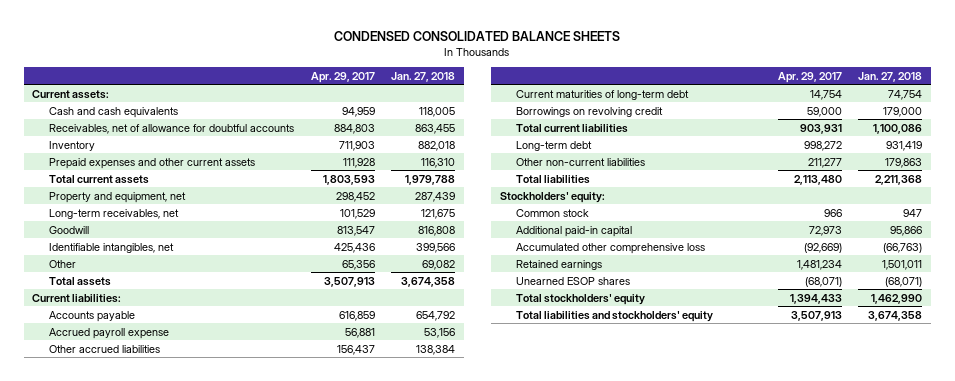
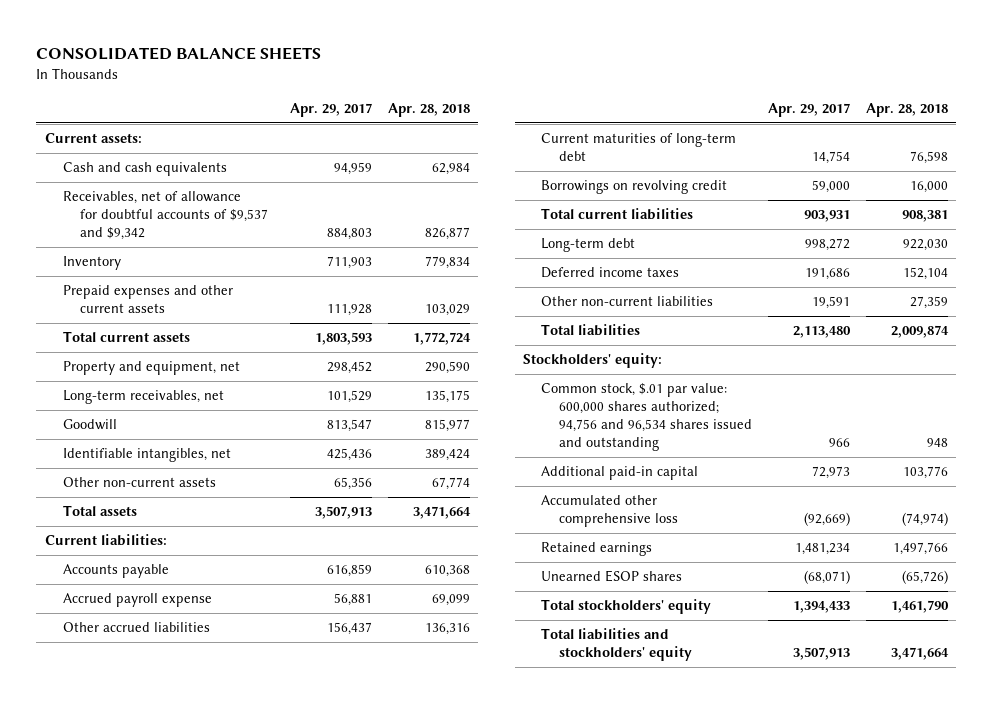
[334,31,621,42] CONDENSED CONSOLIDATED BALANCE SHEETS -> [36,47,322,61] CONSOLIDATED BALANCE SHEETS
[391,71,456,82] Jan. 27, 2018 -> none
none -> [387,103,470,118] Apr. 28, 2018
[48,123,294,134] Receivables, net of allowance for doubtful accounts -> [62,191,269,241] Receivables, net of allowance for doubtful accounts of $9,537 and $9,342
[48,259,76,268] Other -> [62,477,216,488] Other non-current assets
none -> [540,267,679,279] Deferred income taxes
[807,157,842,168] 211,277 -> [811,296,850,310] 19,591
[516,208,590,217] Common stock -> [540,383,752,452] Common stock, $.01 par value: 600,000 shares authorized; 94,756 and 96,534 shares issued and outstanding

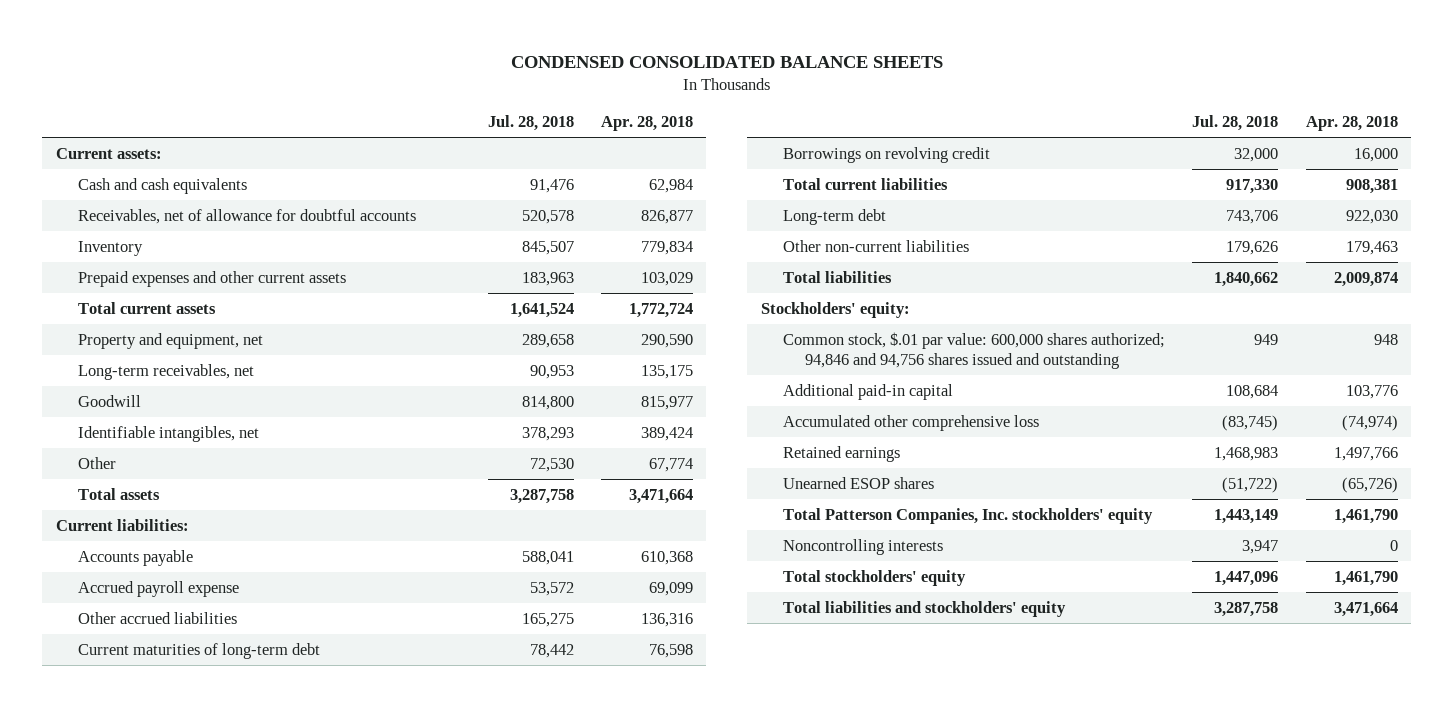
[36,47,322,61] CONSOLIDATED BALANCE SHEETS -> [510,55,943,68] CONDENSED CONSOLIDATED BALANCE SHEETS
[289,103,372,118] Apr. 29, 2017 -> none
none -> [487,114,574,131] Jul. 28, 2018
[62,191,269,241] Receivables, net of allowance for doubtful accounts of $9,537 and $9,342 -> [78,208,417,224] Receivables, net of allowance for doubtful accounts
[62,477,216,488] Other non-current assets -> [78,456,117,469] Other
[540,267,679,279] Deferred income taxes -> none
[910,296,949,310] 27,359 -> [1345,240,1398,255] 179,463
[540,383,752,452] Common stock, $.01 par value: 600,000 shares authorized; 94,756 and 96,534 shares issued and outstanding -> [783,331,1166,370] Common stock, $.01 par value: 600,000 shares authorized; 94,846 and 94,756 shares issued and outstanding
none -> [783,507,1154,524] Total Patterson Companies, Inc. stockholders' equity
none -> [783,538,944,555] Noncontrolling interests

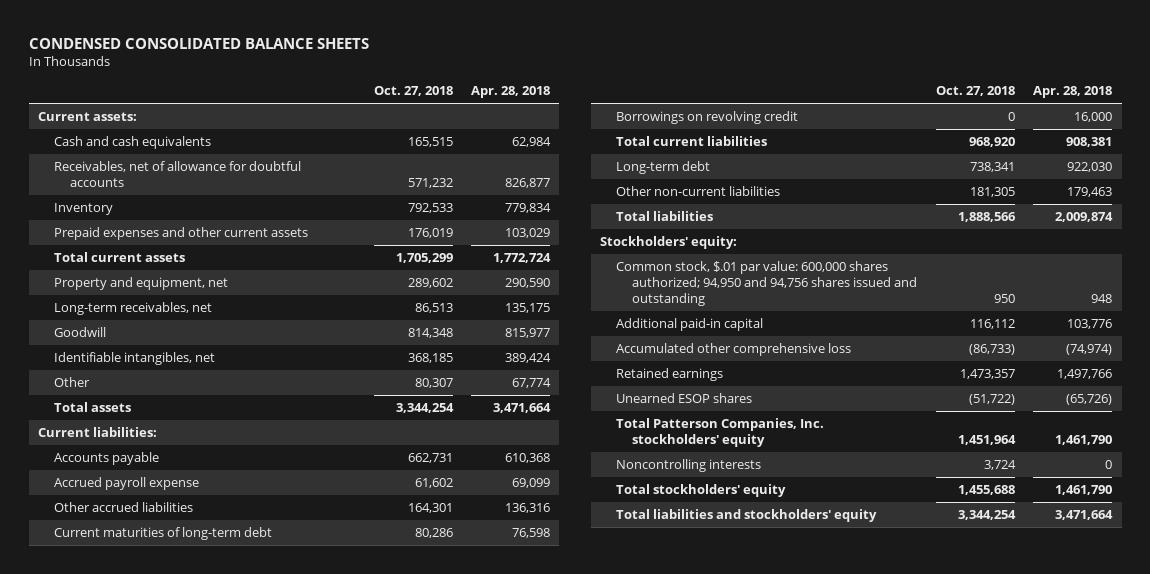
[487,114,574,131] Jul. 28, 2018 -> none
none -> [373,86,453,97] Oct. 27, 2018
[783,331,1166,370] Common stock, $.01 par value: 600,000 shares authorized; 94,846 and 94,756 shares issued and outstanding -> [616,260,918,307] Common stock, $.01 par value: 600,000 shares authorized; 94,950 and 94,756 shares issued and outstanding

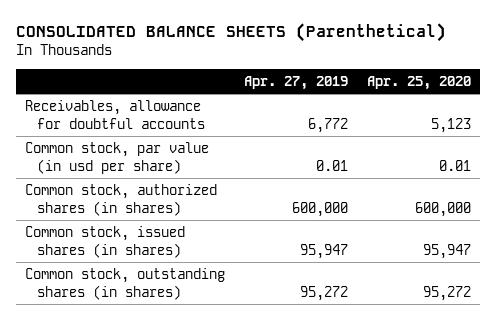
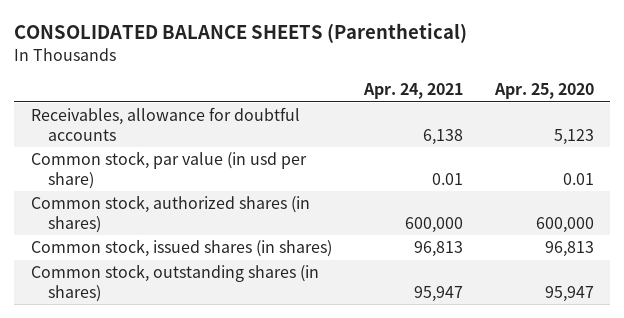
[243,75,348,90] Apr. 27, 2019 -> none
none -> [362,83,463,100] Apr. 24, 2021
[422,243,471,259] 95,947 -> [544,241,594,258] 96,813
[422,285,471,301] 95,272 -> [544,285,594,302] 95,947

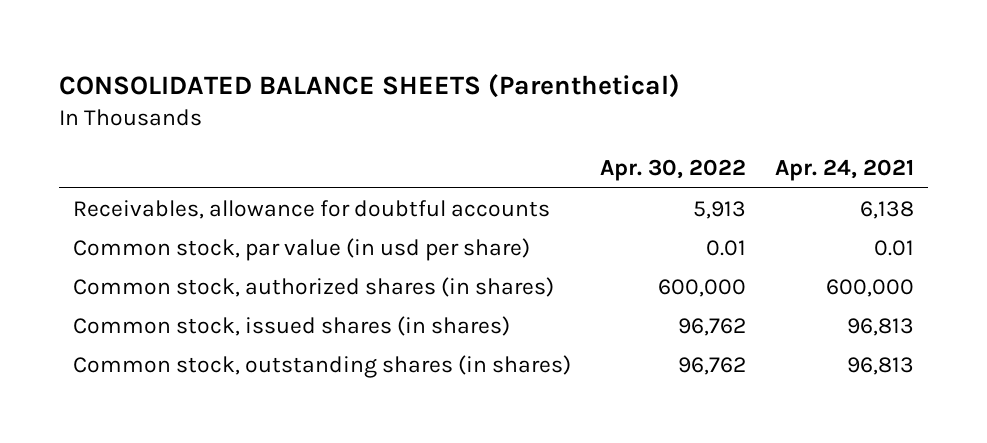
[493,83,594,100] Apr. 25, 2020 -> none
none -> [599,159,746,182] Apr. 30, 2022
[413,285,463,302] 95,947 -> [846,356,914,375] 96,813

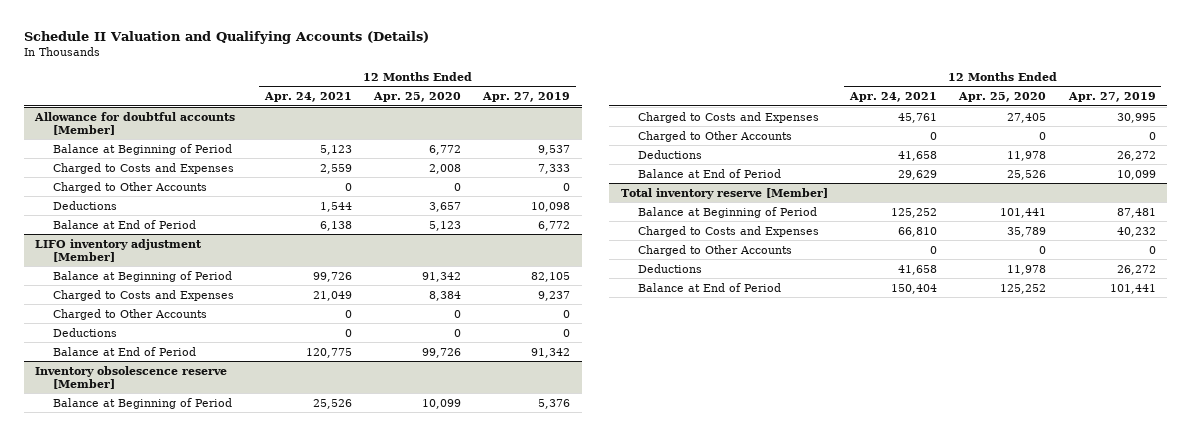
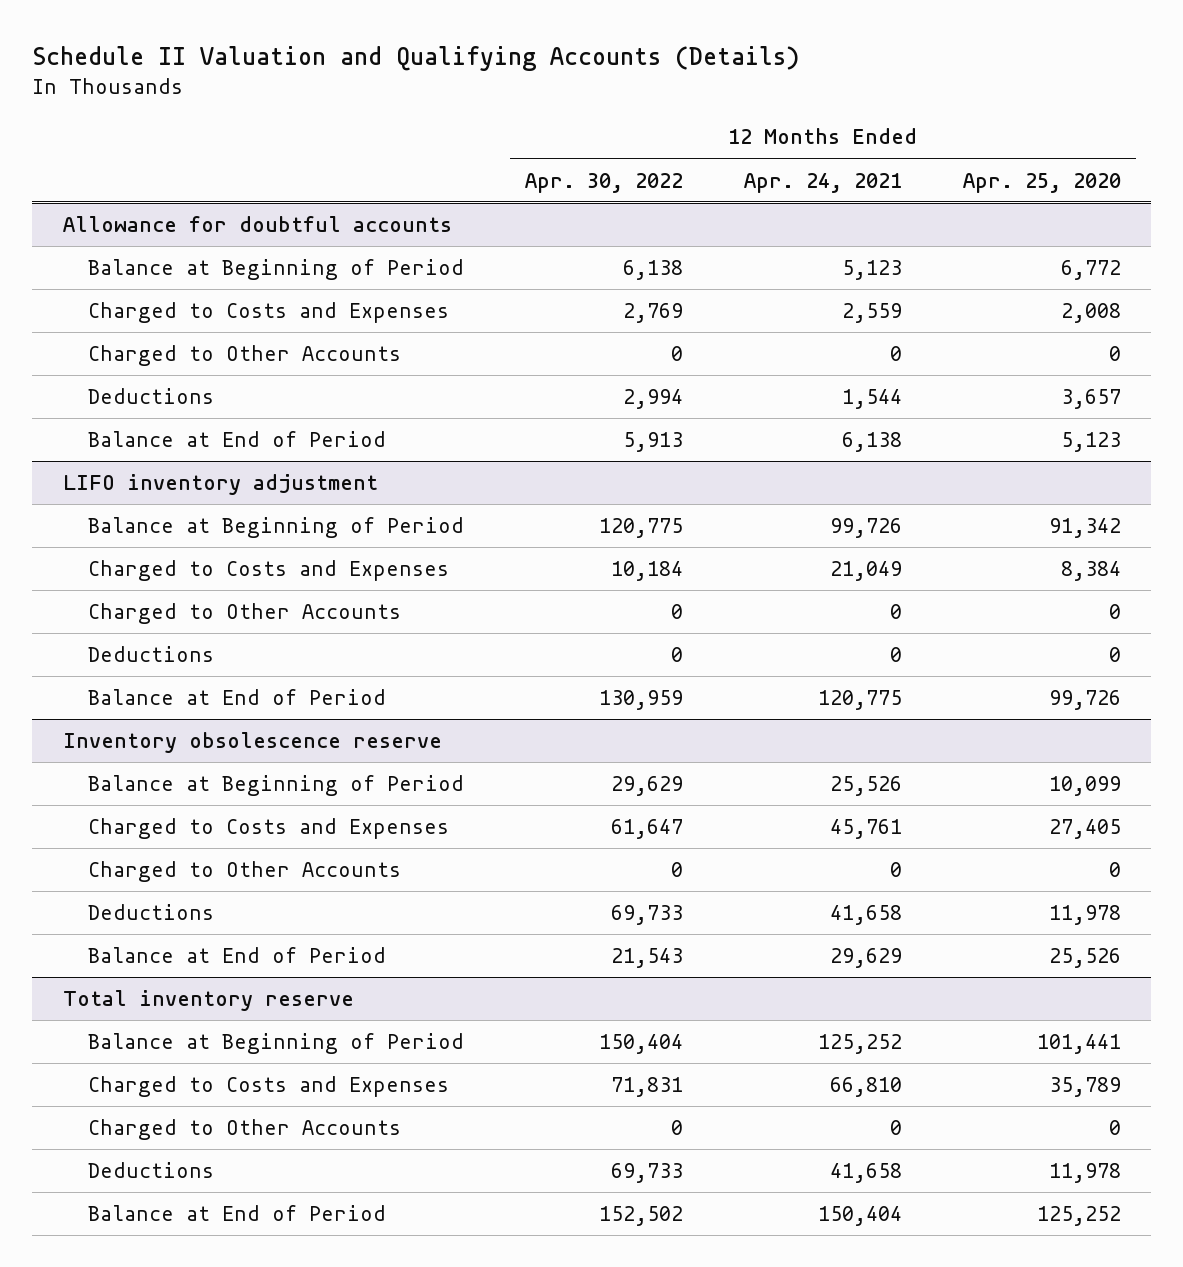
[482,92,571,103] Apr. 27, 2019 -> none
none -> [524,172,683,193] Apr. 30, 2022
[34,111,236,135] Allowance for doubtful accounts [Member] -> [62,215,452,232] Allowance for doubtful accounts
[35,238,203,262] LIFO inventory adjustment [Member] -> [62,473,378,495] LIFO inventory adjustment
[35,365,228,389] Inventory obsolescence reserve [Member] -> [62,731,442,753] Inventory obsolescence reserve
[620,187,828,199] Total inventory reserve [Member] -> [62,989,354,1011] Total inventory reserve

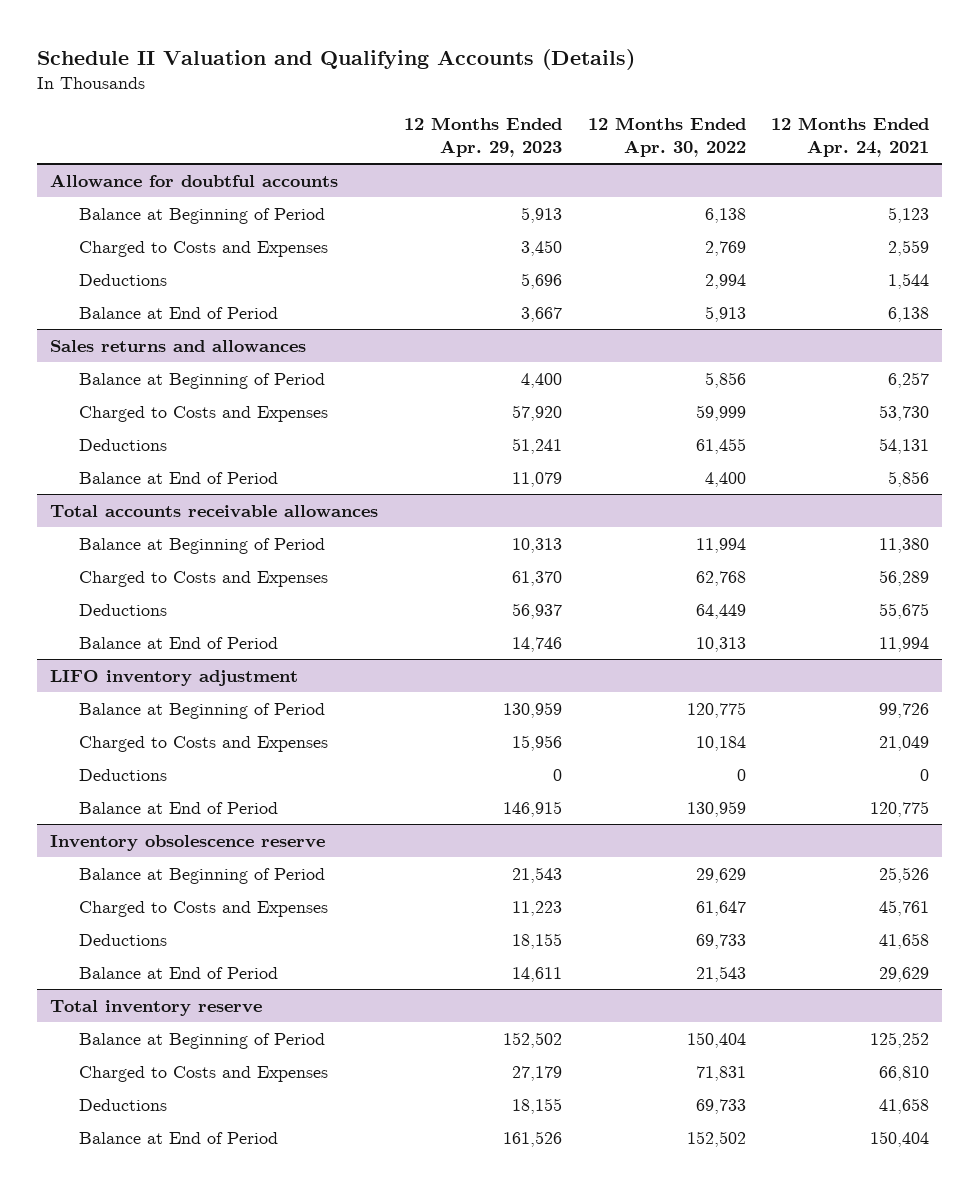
[962,172,1121,193] Apr. 25, 2020 -> none
none -> [403,117,562,157] 12 Months Ended Apr. 29, 2023
[87,344,401,366] Charged to Other Accounts -> none
none -> [49,339,306,352] Sales returns and allowances
none -> [78,372,325,389] Balance at Beginning of Period
none -> [78,405,328,422] Charged to Costs and Expenses
none -> [78,438,167,451] Deductions
none -> [78,471,278,484] Balance at End of Period
none -> [49,504,378,518] Total accounts receivable allowances
none -> [78,537,325,554] Balance at Beginning of Period
none -> [78,570,328,587] Charged to Costs and Expenses
none -> [78,603,167,616] Deductions
none -> [78,636,278,649] Balance at End of Period
[87,602,401,624] Charged to Other Accounts -> none
[87,860,401,882] Charged to Other Accounts -> none
[87,1118,401,1140] Charged to Other Accounts -> none

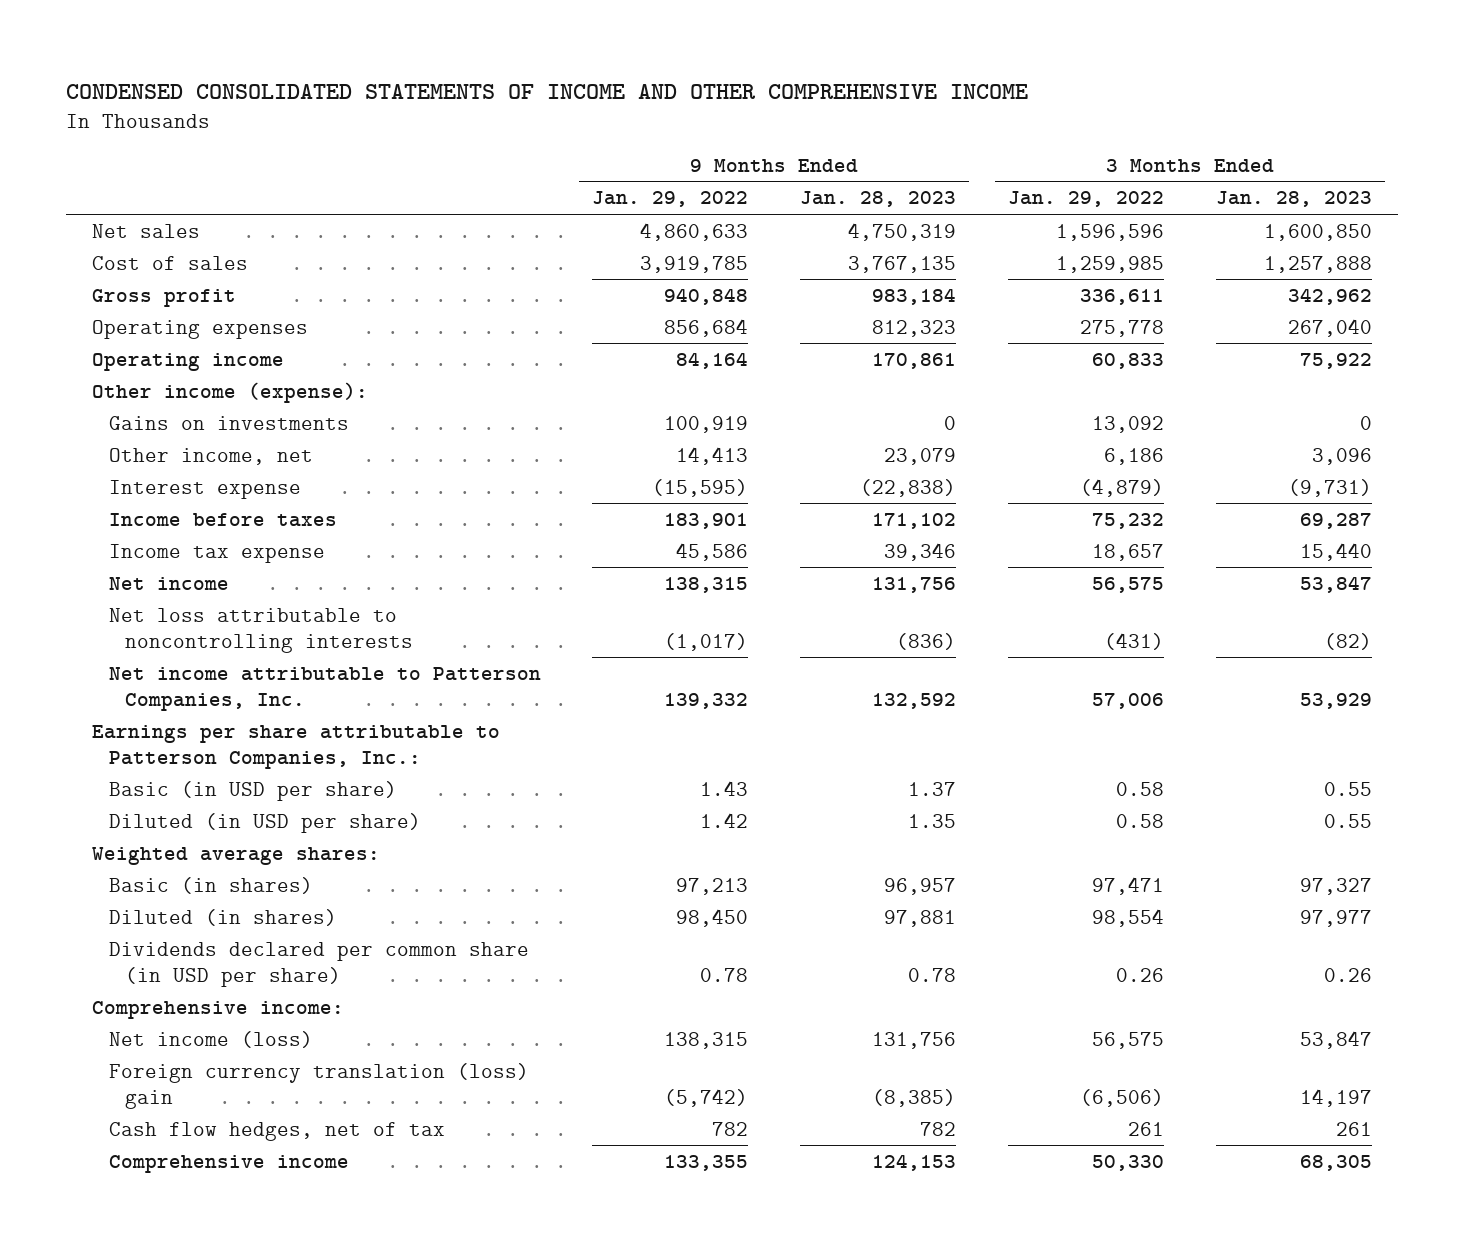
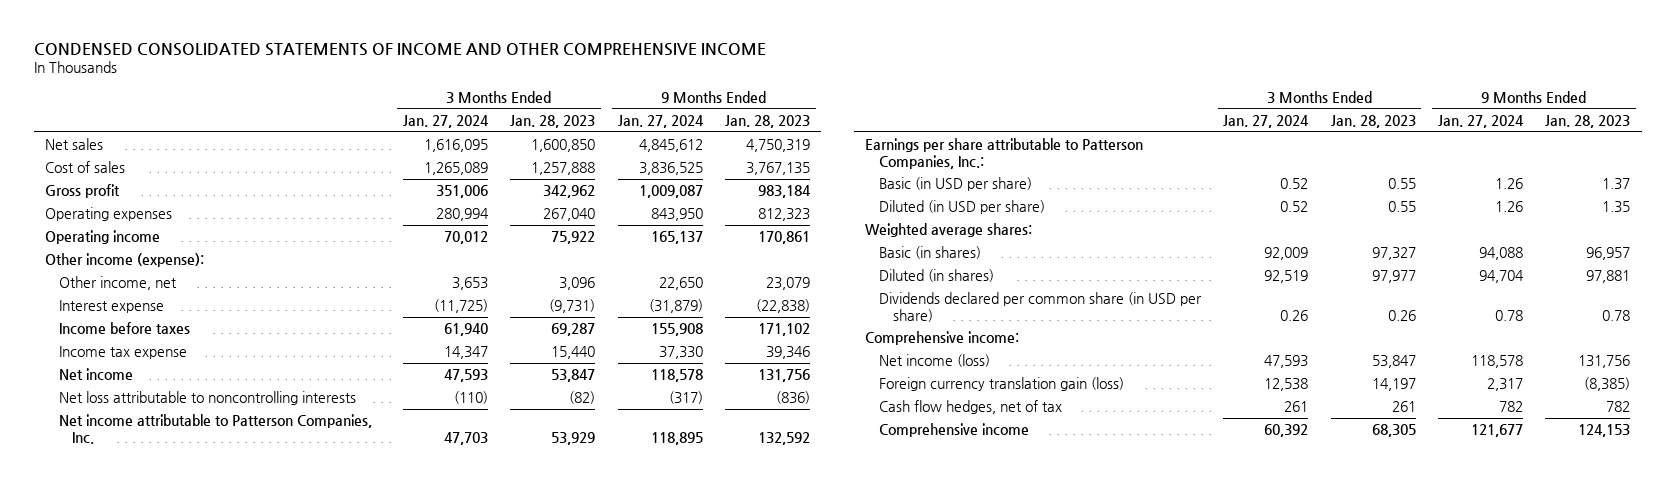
[592,191,749,208] Jan. 29, 2022 -> none
[1007,191,1164,208] Jan. 29, 2022 -> none
none -> [402,114,489,128] Jan. 27, 2024
none -> [617,114,704,128] Jan. 27, 2024
[108,415,349,430] Gains on investments -> none
[108,1062,529,1109] Foreign currency translation (loss) gain -> [879,377,1125,392] Foreign currency translation gain (loss)

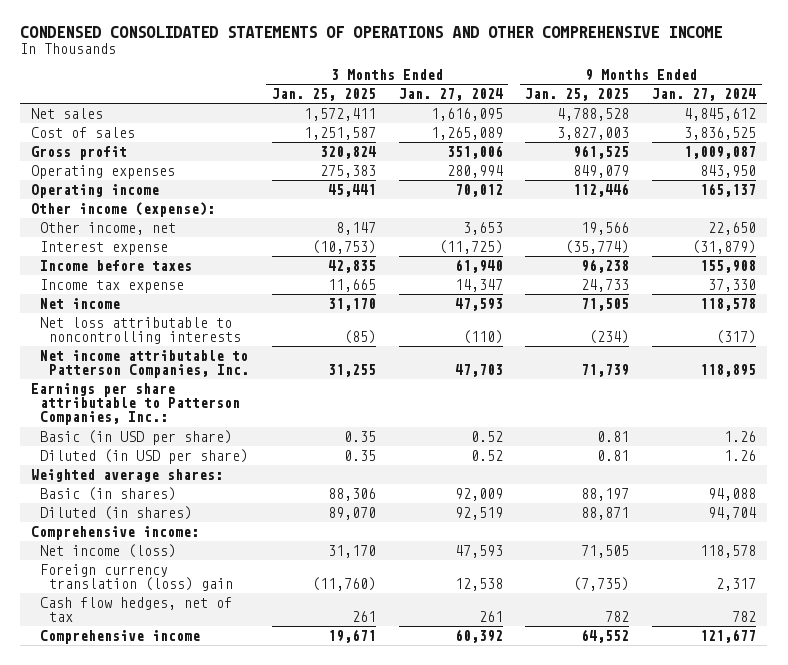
[33,43,766,57] CONDENSED CONSOLIDATED STATEMENTS OF INCOME AND OTHER COMPREHENSIVE INCOME -> [20,26,723,39] CONDENSED CONSOLIDATED STATEMENTS OF OPERATIONS AND OTHER COMPREHENSIVE INCOME
[510,114,596,128] Jan. 28, 2023 -> none
[724,114,810,128] Jan. 28, 2023 -> none
none -> [271,87,376,101] Jan. 25, 2025
none -> [525,87,630,101] Jan. 25, 2025
[879,292,1203,322] Dividends declared per common share (in USD per share) -> none
[879,377,1125,392] Foreign currency translation gain (loss) -> [40,563,234,592] Foreign currency translation (loss) gain

